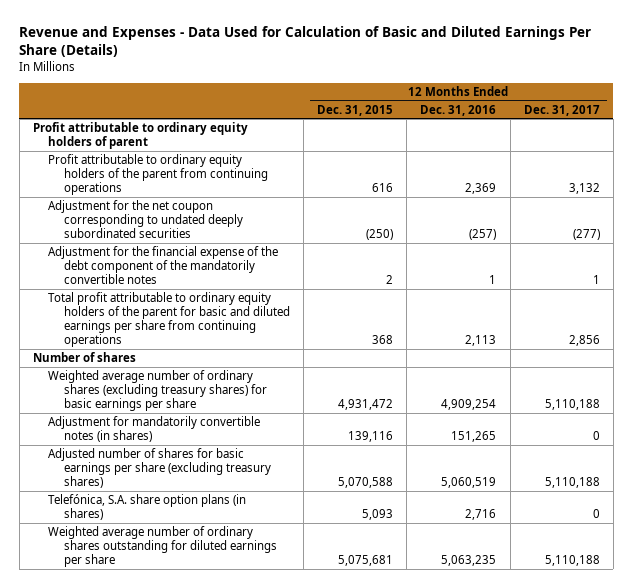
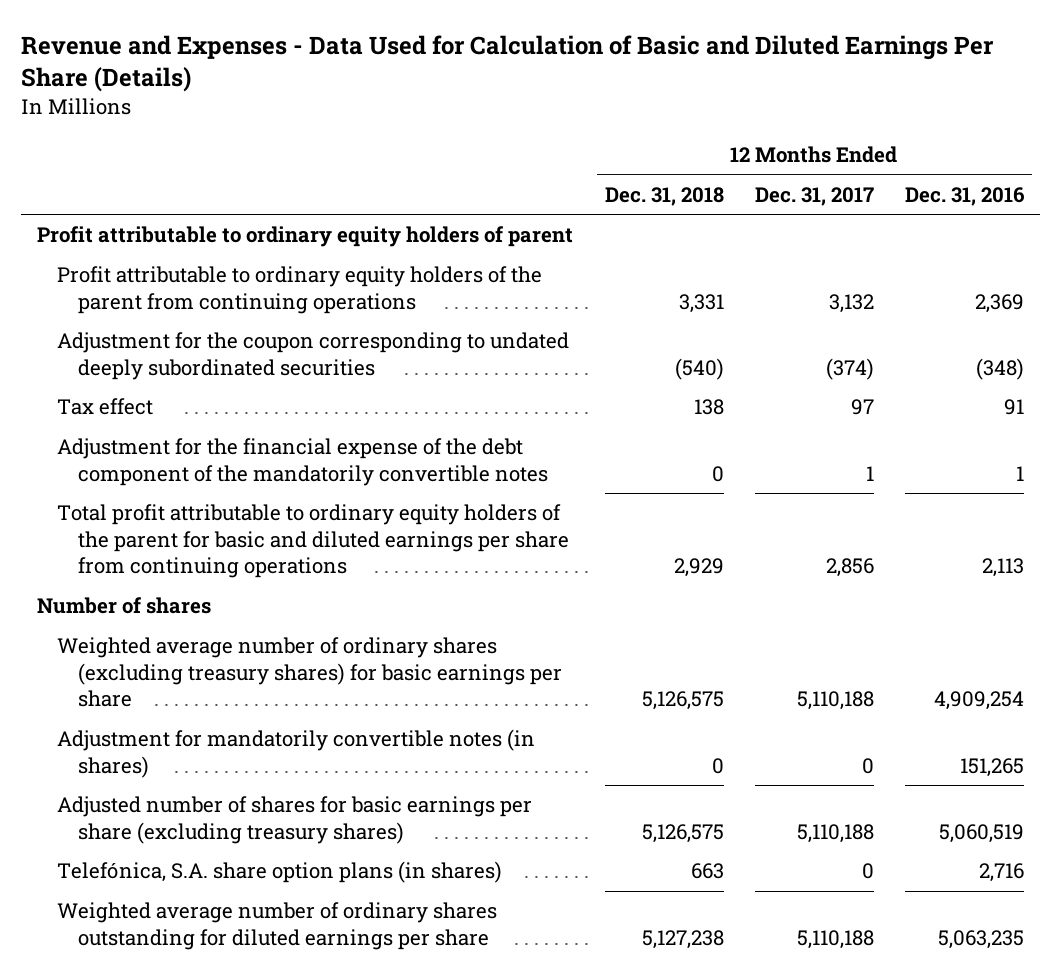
[317,104,394,116] Dec. 31, 2015 -> none
none -> [604,186,724,206] Dec. 31, 2018
[48,200,243,238] Adjustment for the net coupon corresponding to undated deeply subordinated securities -> [57,332,570,380] Adjustment for the coupon corresponding to undated deeply subordinated securities
[469,228,497,240] (257) -> [976,357,1025,380] (348)
[572,228,600,240] (277) -> [825,357,874,380] (374)
none -> [57,398,154,416] Tax effect

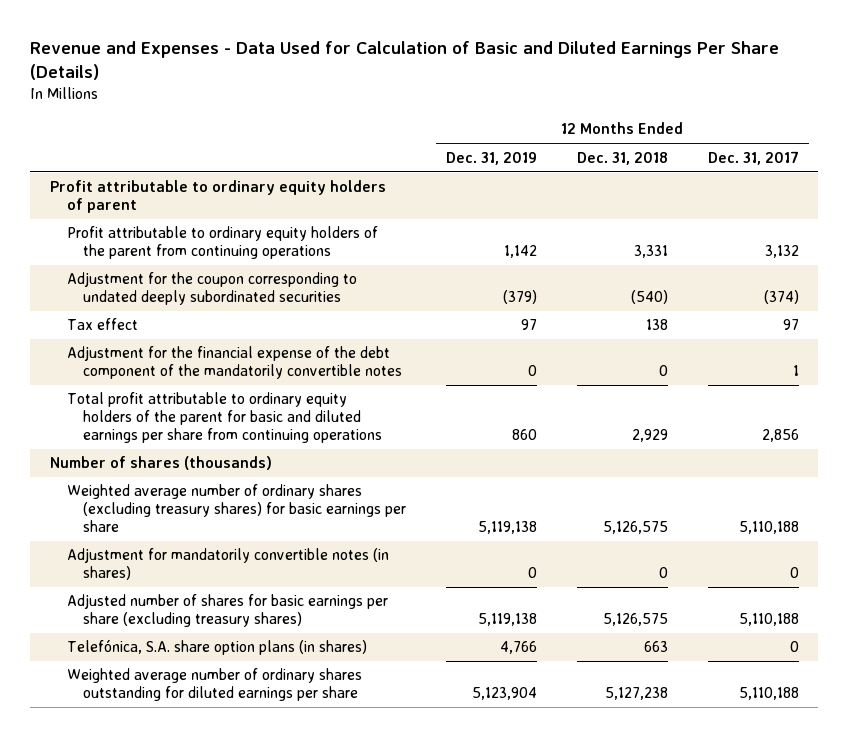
[905,186,1026,206] Dec. 31, 2016 -> none
none -> [446,151,538,165] Dec. 31, 2019
[37,597,212,615] Number of shares -> [50,456,273,471] Number of shares (thousands)

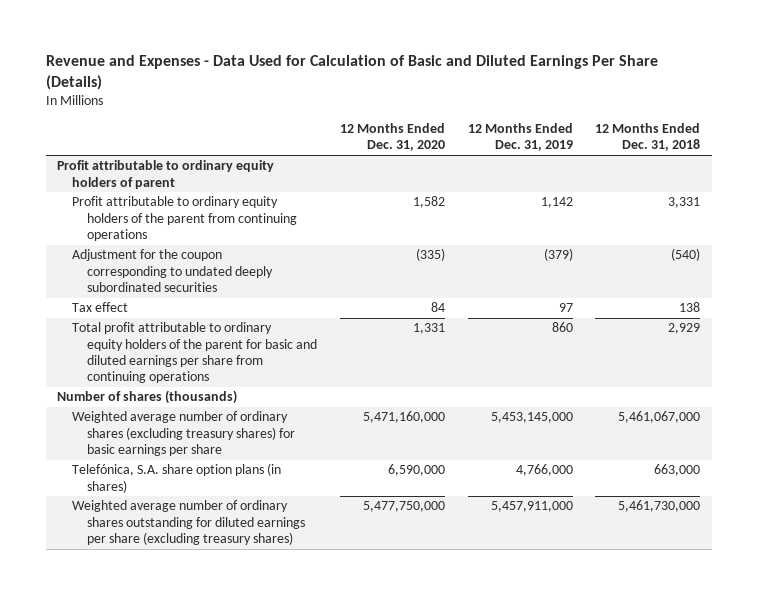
[707,150,799,165] Dec. 31, 2017 -> none
none -> [339,123,445,152] 12 Months Ended Dec. 31, 2020
[66,346,403,380] Adjustment for the financial expense of the debt component of the mandatorily convertible notes -> none
[66,548,389,581] Adjustment for mandatorily convertible notes (in shares) -> none
[66,594,388,628] Adjusted number of shares for basic earnings per share (excluding treasury shares) -> none
[478,521,538,535] 5,119,138 -> [490,412,573,424] 5,453,145,000
[602,521,668,535] 5,126,575 -> [618,411,701,424] 5,461,067,000
[500,641,538,655] 4,766 -> [515,464,573,477] 4,766,000
[643,641,668,653] 663 -> [654,464,701,477] 663,000
[66,668,362,702] Weighted average number of ordinary shares outstanding for diluted earnings per share -> [72,500,306,546] Weighted average number of ordinary shares outstanding for diluted earnings per share (excluding treasury shares)
[472,687,538,701] 5,123,904 -> [490,501,573,513] 5,457,911,000
[604,687,668,701] 5,127,238 -> [618,500,701,513] 5,461,730,000

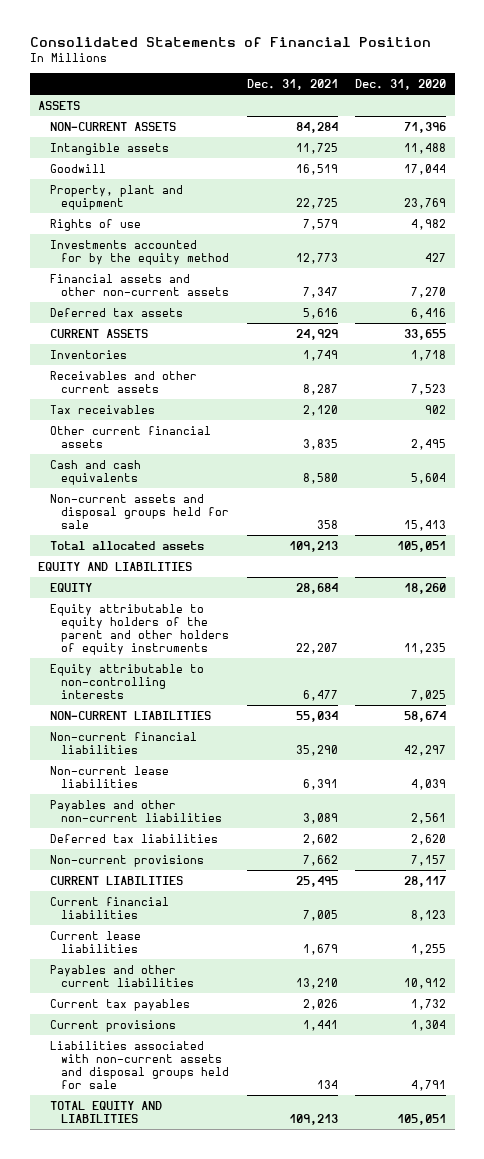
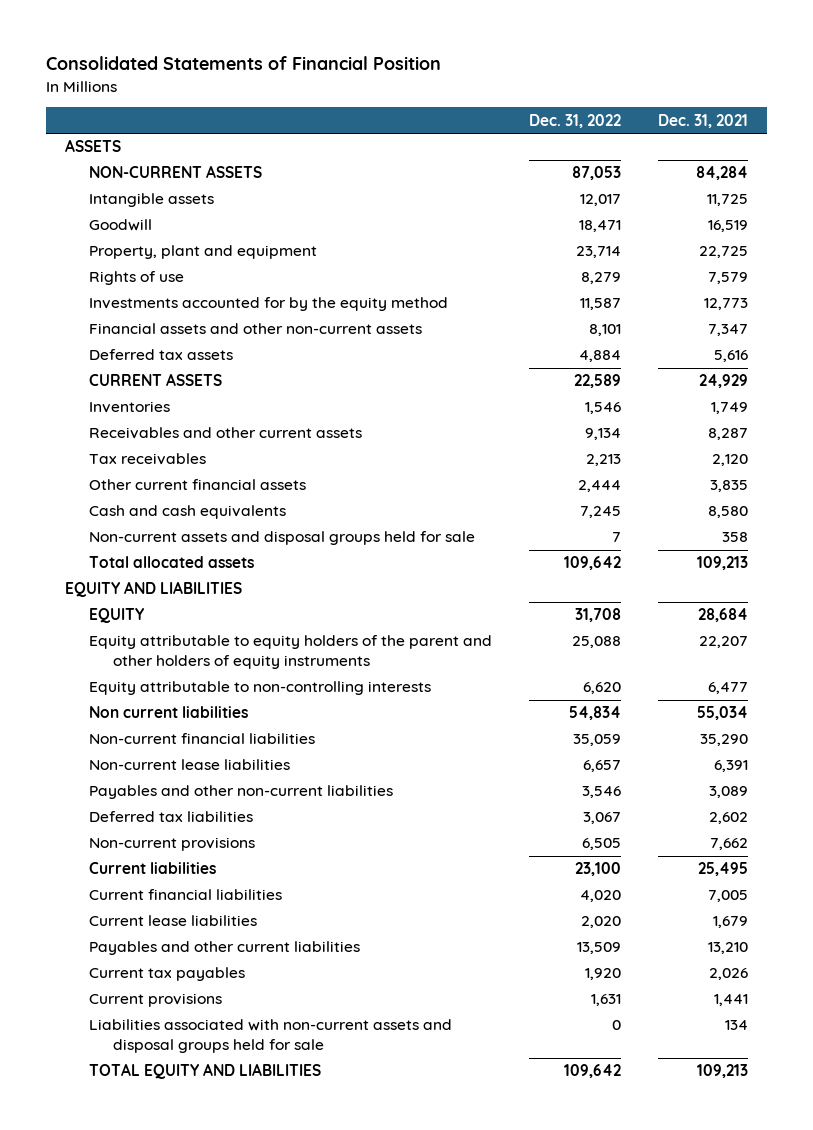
[355,78,447,90] Dec. 31, 2020 -> none
none -> [529,113,622,128] Dec. 31, 2022
[49,710,211,720] NON-CURRENT LIABILITIES -> [88,706,248,719] Non current liabilities
[49,875,183,885] CURRENT LIABILITIES -> [88,862,216,875] Current liabilities

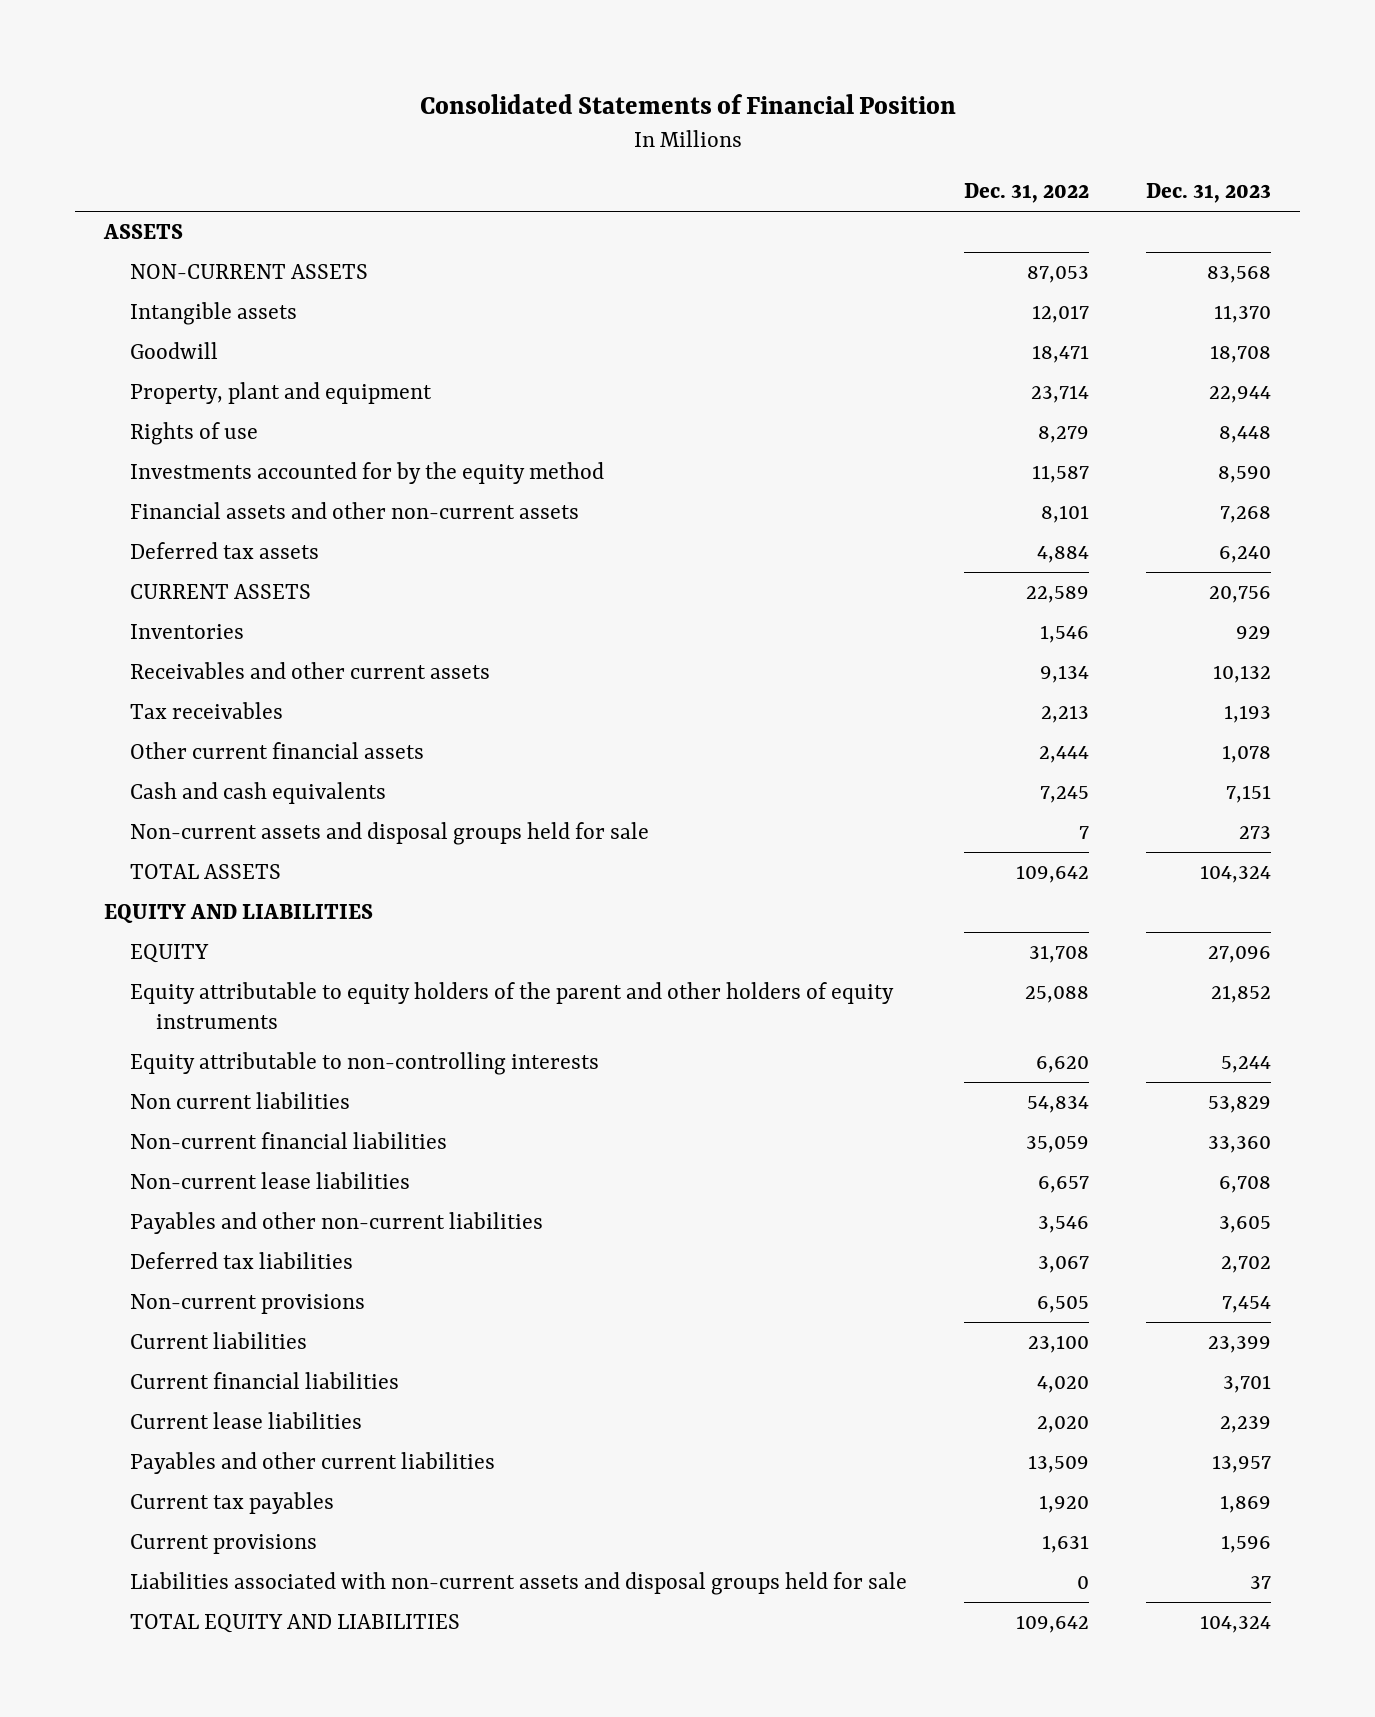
[658,113,749,128] Dec. 31, 2021 -> none
none -> [1146,183,1272,204] Dec. 31, 2023
[88,556,254,569] Total allocated assets -> [129,863,281,879] TOTAL ASSETS

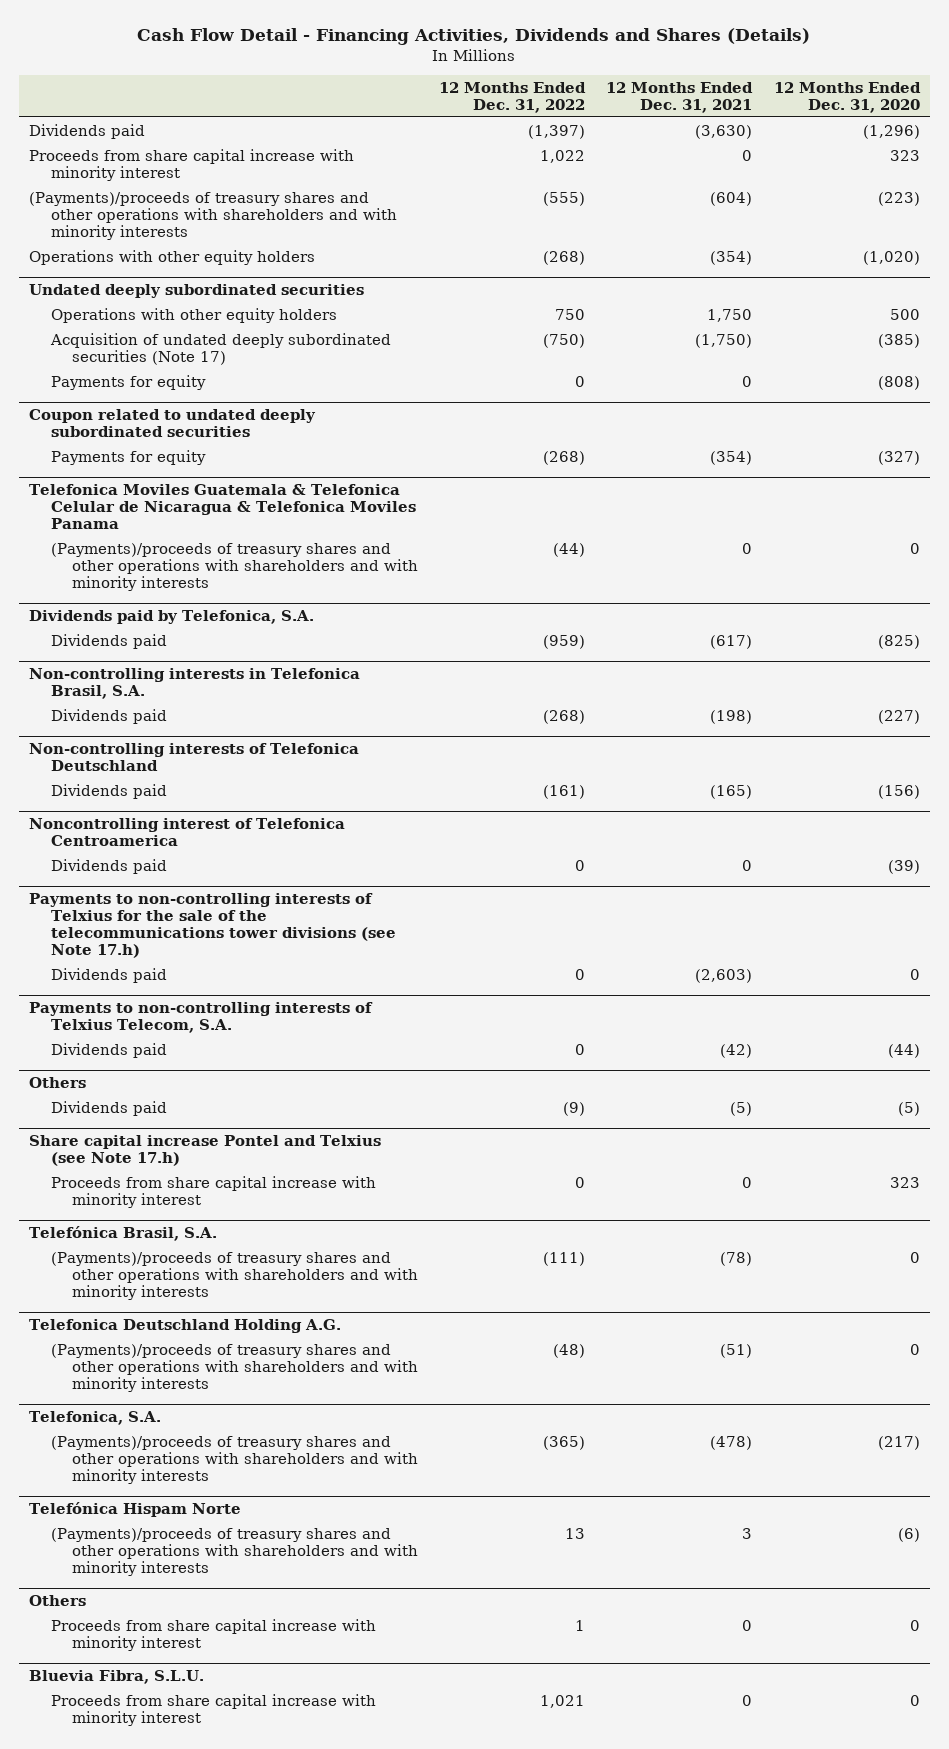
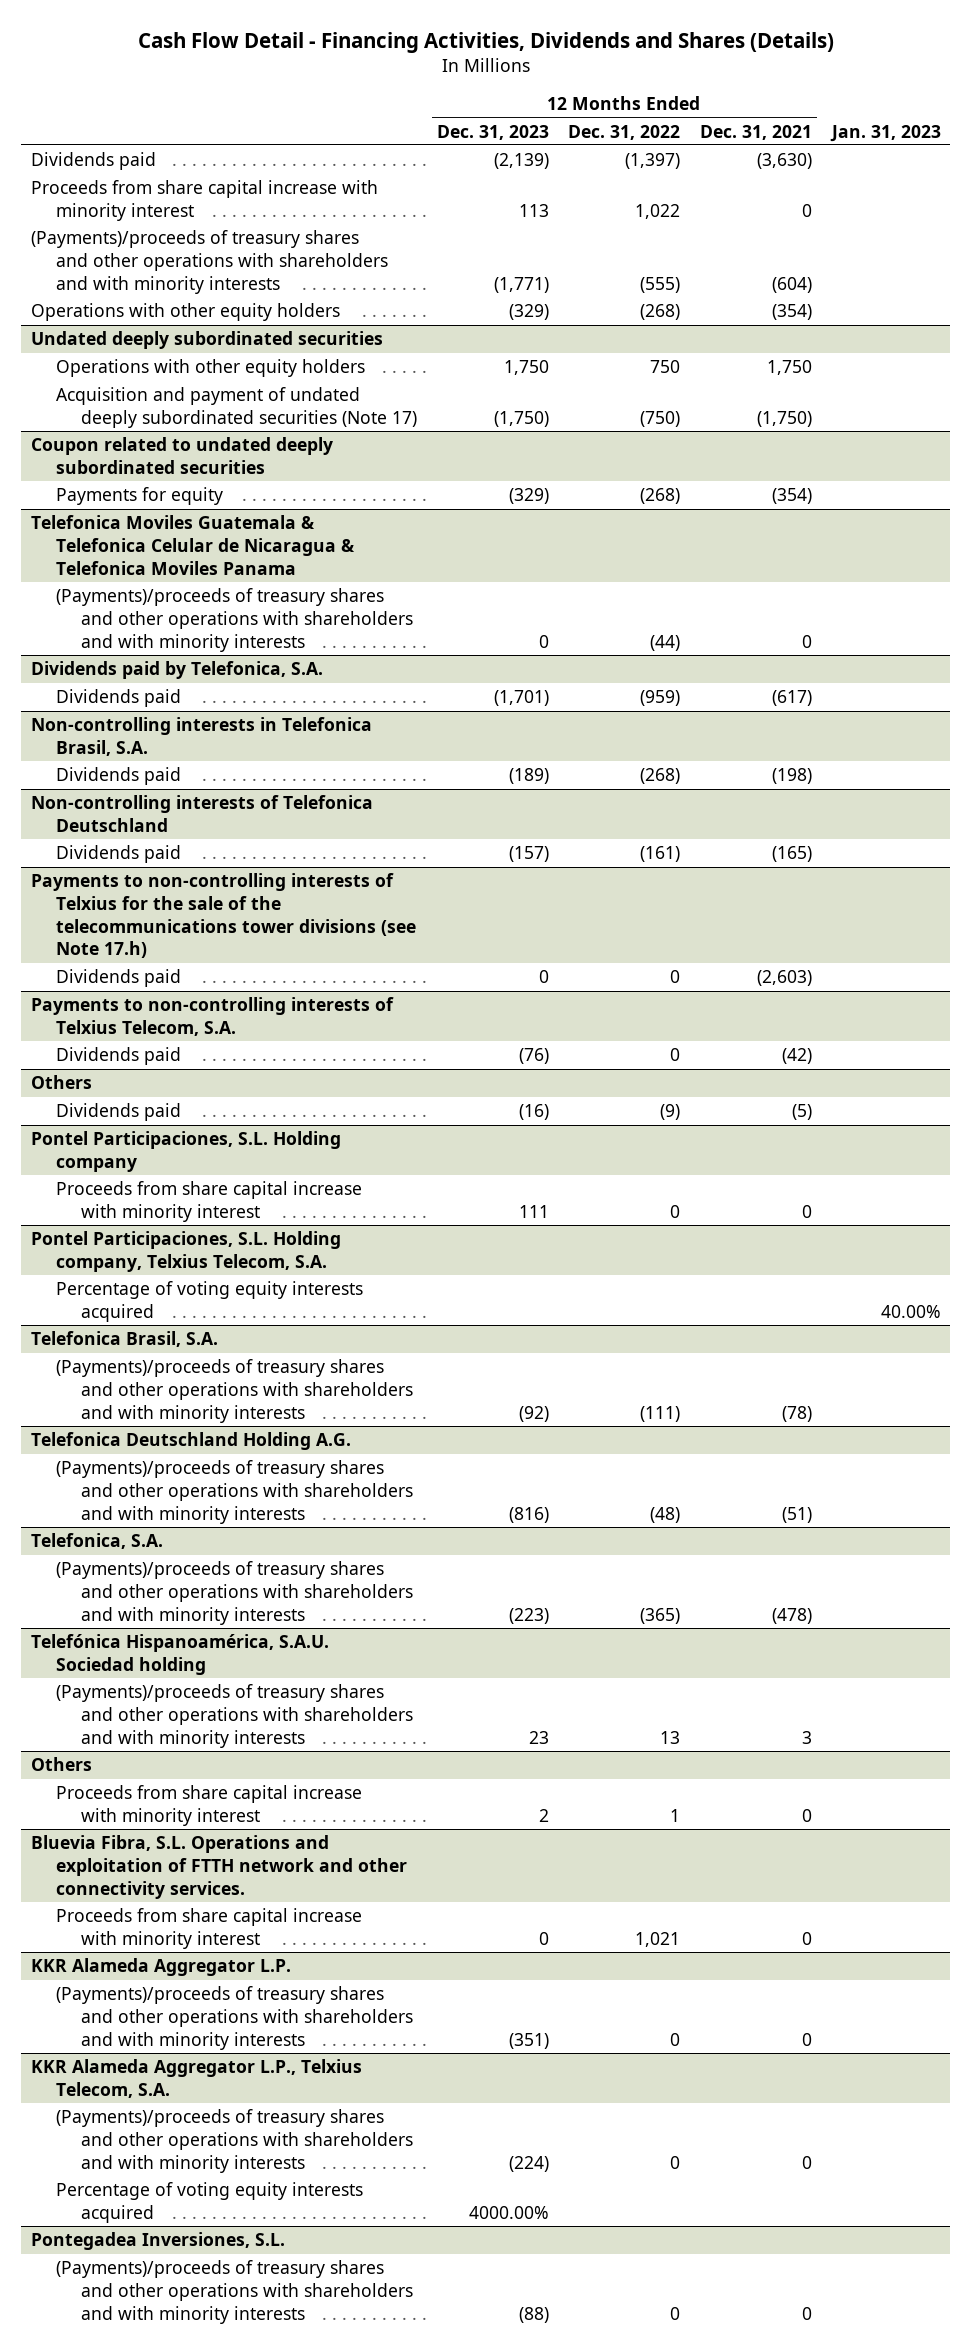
[773,81,921,113] 12 Months Ended Dec. 31, 2020 -> none
none -> [436,124,549,140] Dec. 31, 2023
none -> [829,124,941,142] Jan. 31, 2023
[50,374,206,390] Payments for equity -> none
[49,332,391,365] Acquisition of undated deeply subordinated securities (Note 17) -> [55,387,418,428] Acquisition and payment of undated deeply subordinated securities (Note 17)
[29,818,346,847] Noncontrolling interest of Telefonica Centroamerica -> none
[50,858,167,874] Dividends paid -> none
[29,1135,382,1167] Share capital increase Pontel and Telxius (see Note 17.h) -> none
none -> [30,1131,341,1172] Pontel Participaciones, S.L. Holding company
none -> [30,1231,341,1272] Pontel Participaciones, S.L. Holding company, Telxius Telecom, S.A.
none -> [55,1281,363,1322] Percentage of voting equity interests acquired
[29,1226,218,1242] Telefónica Brasil, S.A. -> [30,1331,218,1348] Telefonica Brasil, S.A.
[29,1502,242,1518] Telefónica Hispam Norte -> [30,1634,329,1675] Telefónica Hispanoamérica, S.A.U. Sociedad holding
[29,1670,205,1685] Bluevia Fibra, S.L.U. -> [30,1835,407,1899] Bluevia Fibra, S.L. Operations and exploitation of FTTH network and other connectivity services.
none -> [30,1958,291,1977] KKR Alameda Aggregator L.P.
none -> [55,1986,414,2050] (Payments)/proceeds of treasury shares and other operations with shareholders and with minority interests
none -> [30,2059,362,2098] KKR Alameda Aggregator L.P., Telxius Telecom, S.A.
none -> [55,2109,414,2173] (Payments)/proceeds of treasury shares and other operations with shareholders and with minority interests
none -> [55,2182,363,2223] Percentage of voting equity interests acquired
none -> [30,2232,285,2251] Pontegadea Inversiones, S.L.
none -> [55,2260,414,2324] (Payments)/proceeds of treasury shares and other operations with shareholders and with minority interests

